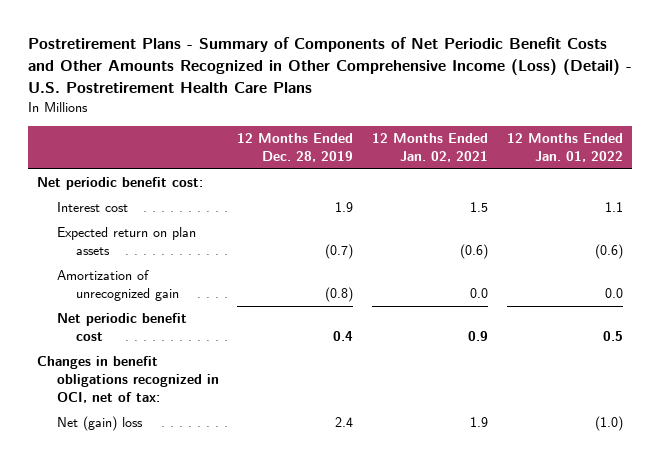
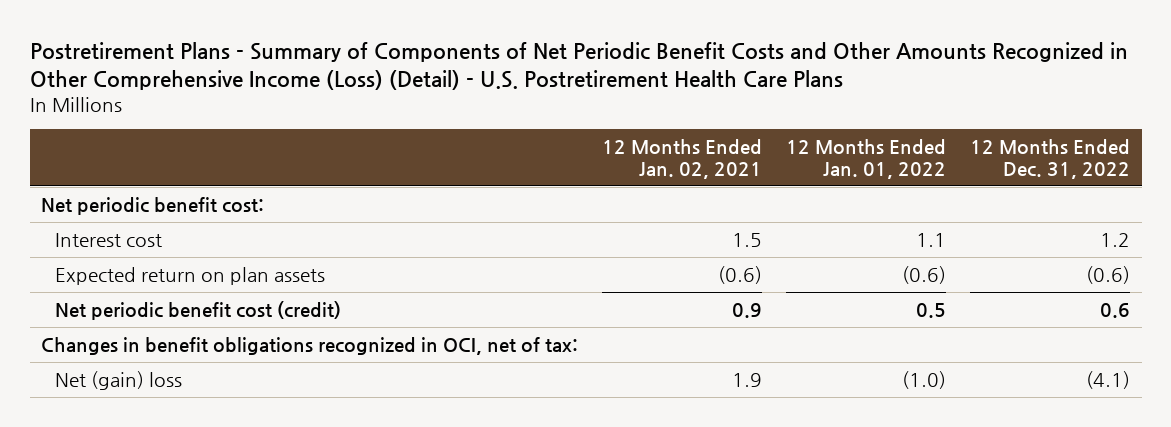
[237,133,354,163] 12 Months Ended Dec. 28, 2019 -> none
none -> [969,139,1130,179] 12 Months Ended Dec. 31, 2022
[56,270,180,302] Amortization of unrecognized gain -> none
[56,313,187,342] Net periodic benefit cost -> [54,300,341,320] Net periodic benefit cost (credit)

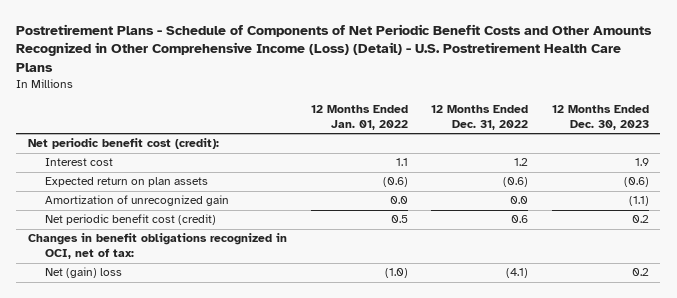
[29,41,1128,91] Postretirement Plans - Summary of Components of Net Periodic Benefit Costs and Other Amounts Recognized in Other Comprehensive Income (Loss) (Detail) - U.S. Postretirement Health Care Plans -> [16,23,653,72] Postretirement Plans - Schedule of Components of Net Periodic Benefit Costs and Other Amounts Recognized in Other Comprehensive Income (Loss) (Detail) - U.S. Postretirement Health Care Plans
[602,139,763,179] 12 Months Ended Jan. 02, 2021 -> none
none -> [551,104,649,131] 12 Months Ended Dec. 30, 2023
[41,196,265,215] Net periodic benefit cost: -> [27,138,219,150] Net periodic benefit cost (credit):
none -> [45,195,230,207] Amortization of unrecognized gain

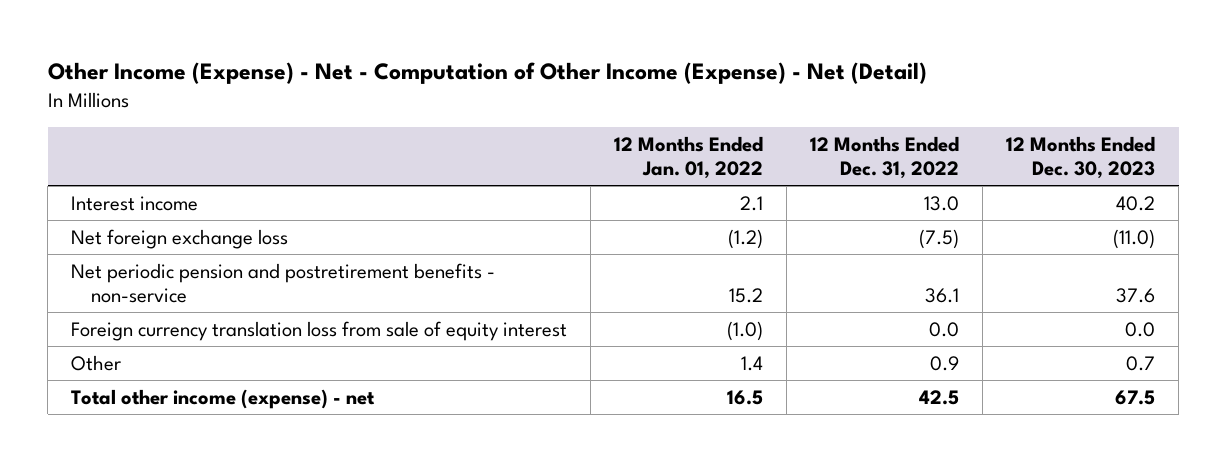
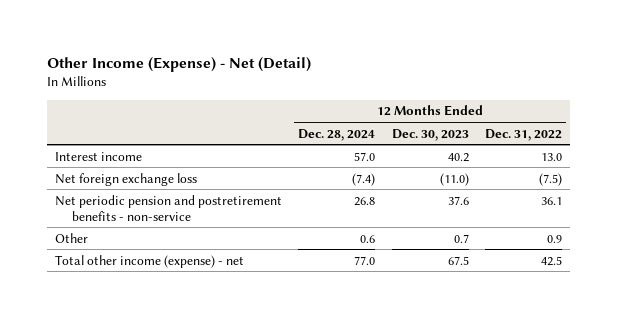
[47,62,927,85] Other Income (Expense) - Net - Computation of Other Income (Expense) - Net (Detail) -> [46,56,311,72] Other Income (Expense) - Net (Detail)
[614,135,764,179] 12 Months Ended Jan. 01, 2022 -> none
none -> [298,128,376,141] Dec. 28, 2024
[71,320,568,341] Foreign currency translation loss from sale of equity interest -> none

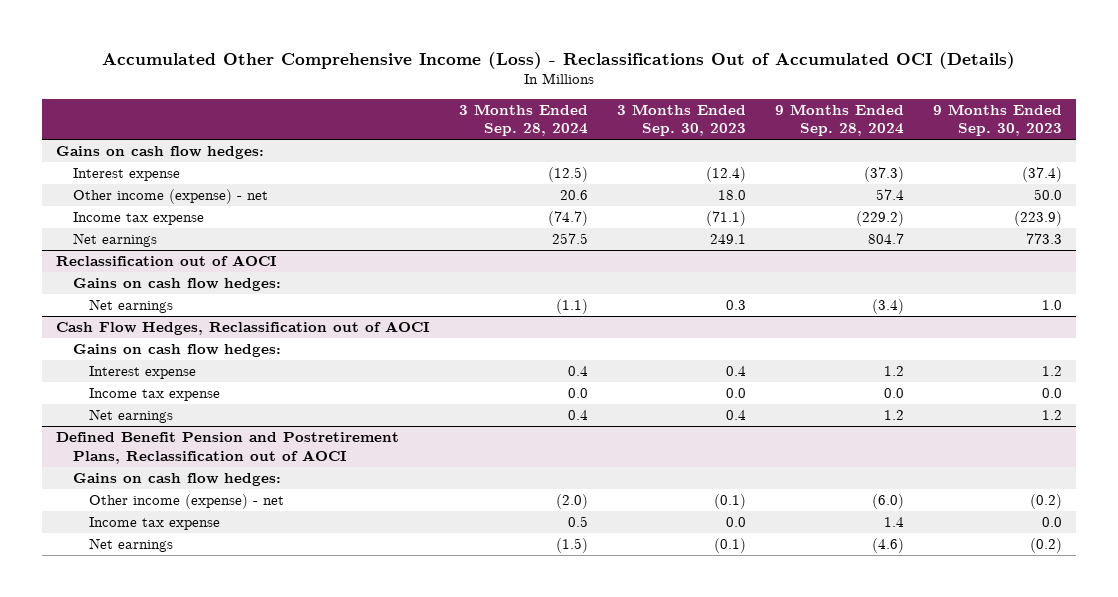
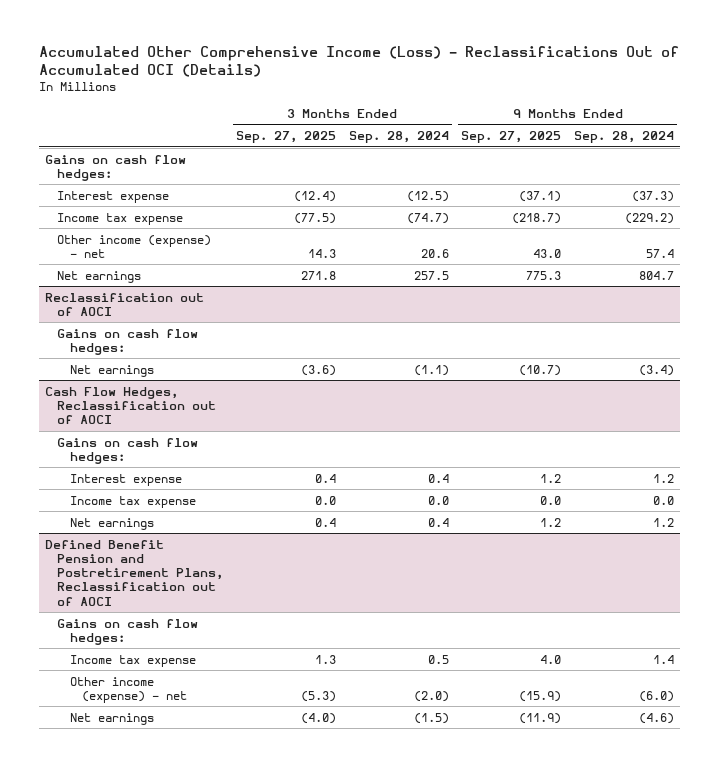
[617,104,747,137] 3 Months Ended Sep. 30, 2023 -> none
[932,104,1062,137] 9 Months Ended Sep. 30, 2023 -> none
none -> [236,131,337,144] Sep. 27, 2025
none -> [461,131,562,144] Sep. 27, 2025
[72,189,268,205] Other income (expense) - net -> [57,234,212,258] Other income (expense) - net
[89,494,285,510] Other income (expense) - net -> [69,676,188,703] Other income (expense) - net

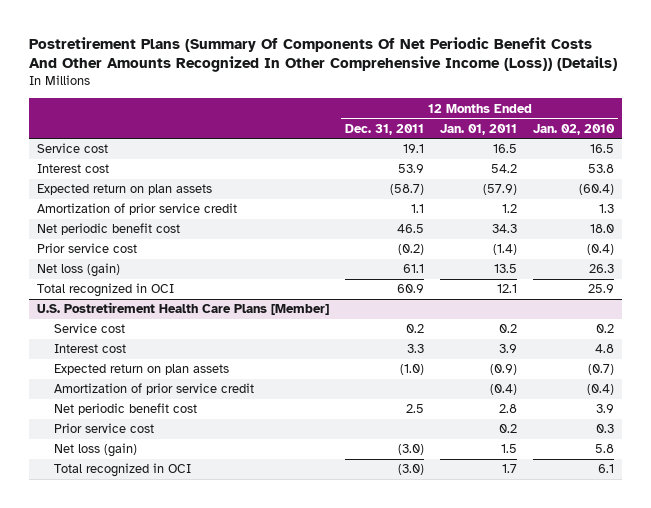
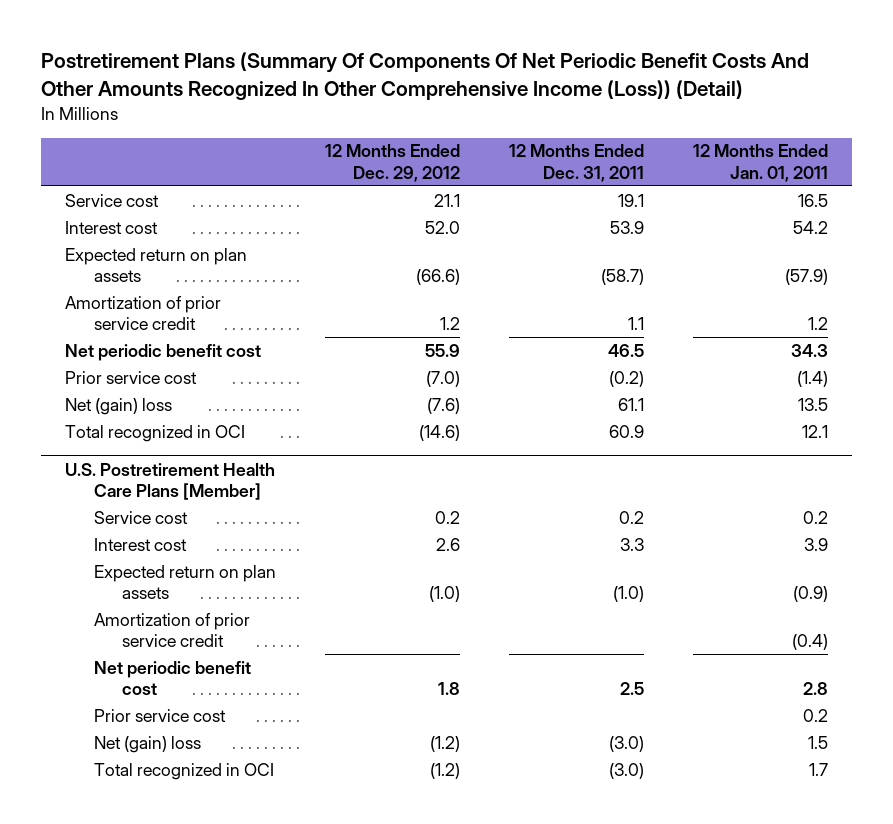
[28,36,617,73] Postretirement Plans (Summary Of Components Of Net Periodic Benefit Costs And Other Amounts Recognized In Other Comprehensive Income (Loss)) (Details) -> [40,52,809,100] Postretirement Plans (Summary Of Components Of Net Periodic Benefit Costs And Other Amounts Recognized In Other Comprehensive Income (Loss)) (Detail)
[533,123,616,135] Jan. 02, 2010 -> none
none -> [324,144,460,183] 12 Months Ended Dec. 29, 2012
[36,263,120,278] Net loss (gain) -> [65,397,173,415] Net (gain) loss
[54,443,138,458] Net loss (gain) -> [93,735,201,753] Net (gain) loss

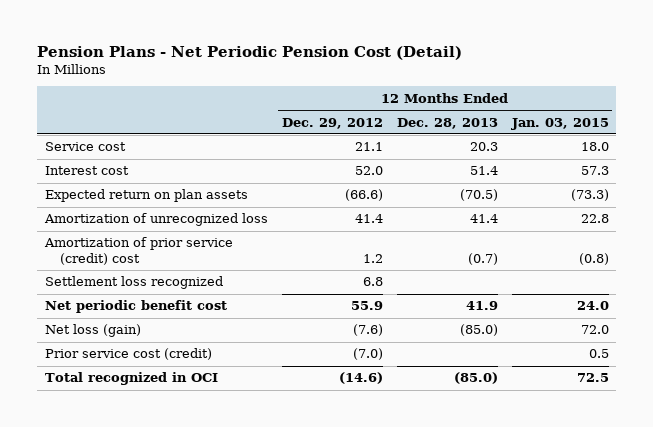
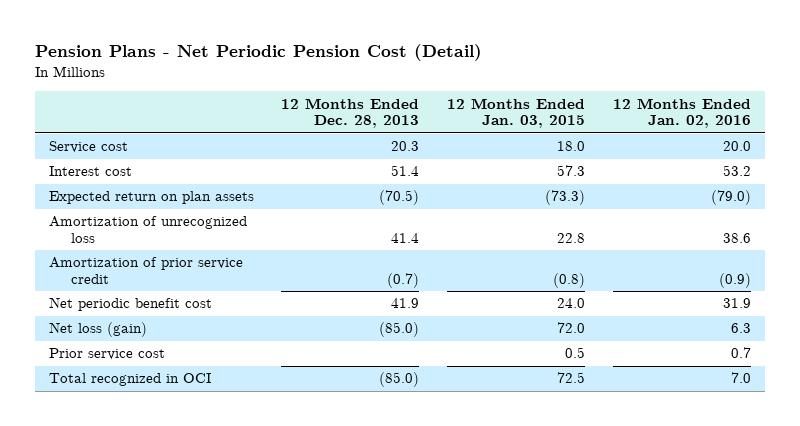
[281,117,383,129] Dec. 29, 2012 -> none
none -> [612,97,751,129] 12 Months Ended Jan. 02, 2016
[44,276,223,290] Settlement loss recognized -> none
[43,237,233,265] Amortization of prior service (credit) cost -> [48,257,243,285] Amortization of prior service credit
[44,348,212,361] Prior service cost (credit) -> [48,348,165,361] Prior service cost

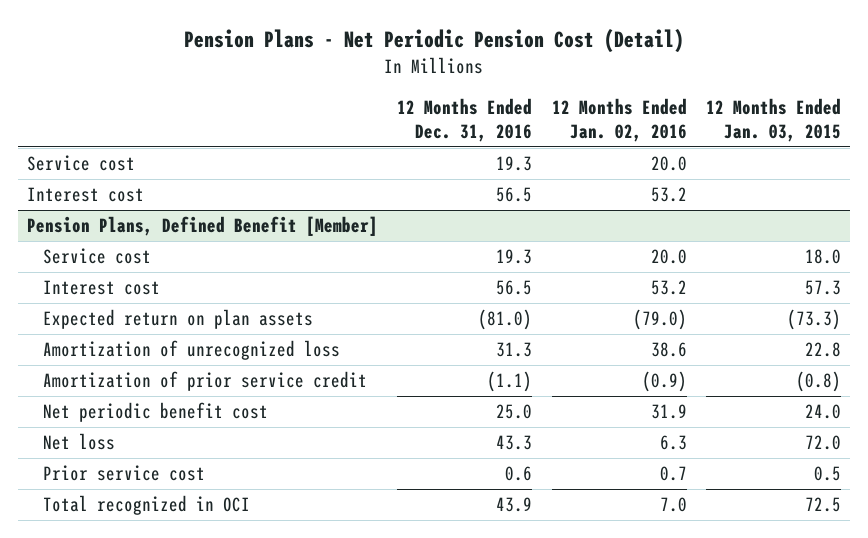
[281,97,420,129] 12 Months Ended Dec. 28, 2013 -> none
none -> [397,98,533,142] 12 Months Ended Dec. 31, 2016
none -> [27,155,136,172] Service cost
none -> [27,187,145,203] Interest cost
none -> [27,216,379,237] Pension Plans, Defined Benefit [Member]
[48,322,147,338] Net loss (gain) -> [43,433,116,451] Net loss

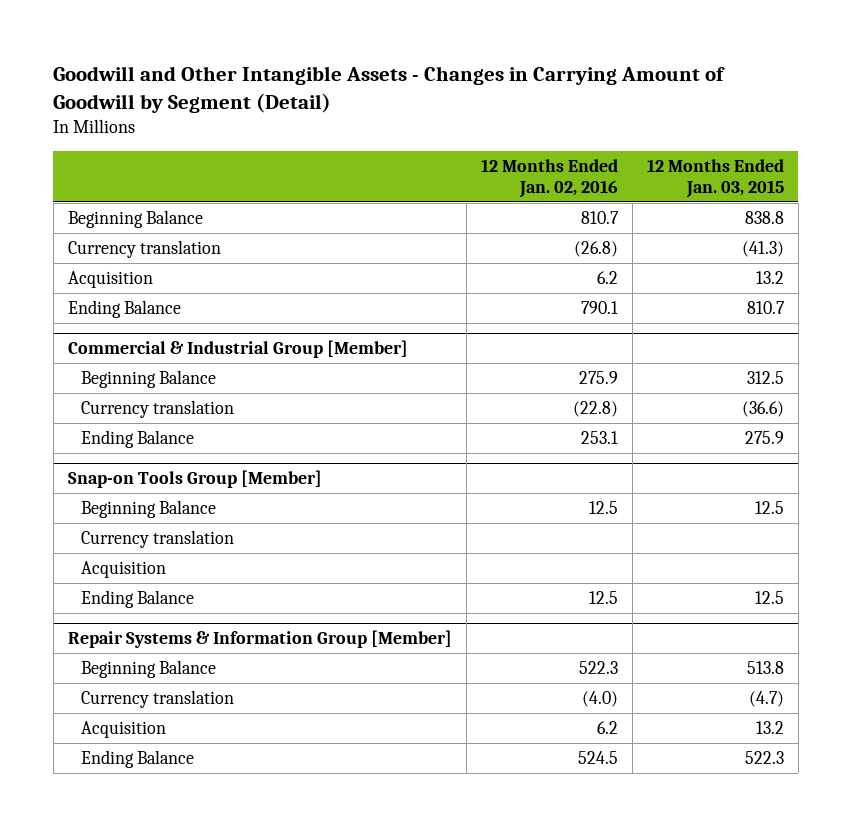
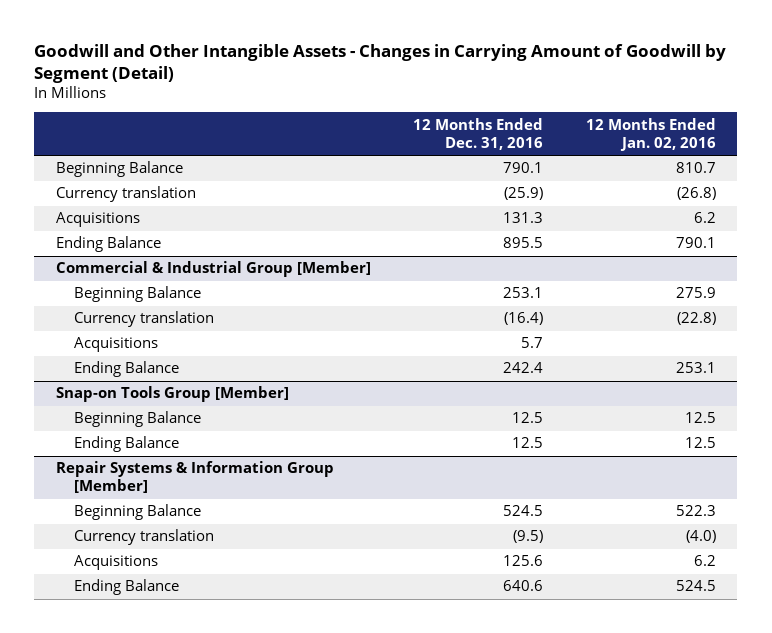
[646,158,784,198] 12 Months Ended Jan. 03, 2015 -> none
none -> [413,117,544,150] 12 Months Ended Dec. 31, 2016
[67,270,153,288] Acquisition -> [55,212,140,228] Acquisitions
none -> [73,337,158,353] Acquisitions
[80,529,234,548] Currency translation -> none
[80,560,166,578] Acquisition -> none
[80,720,166,738] Acquisition -> [73,555,158,571] Acquisitions

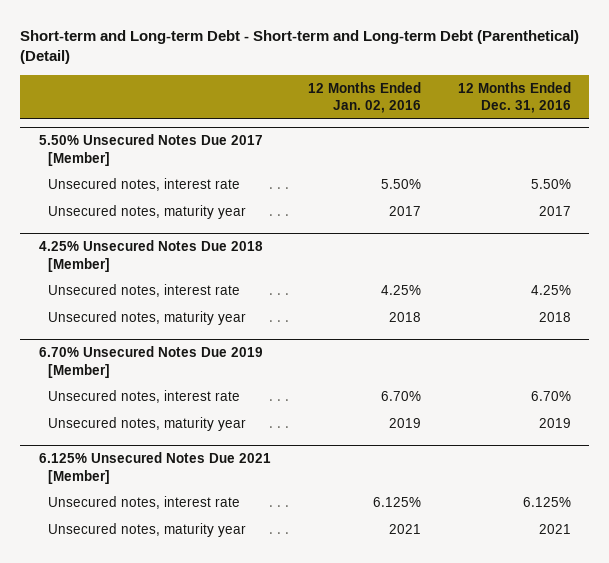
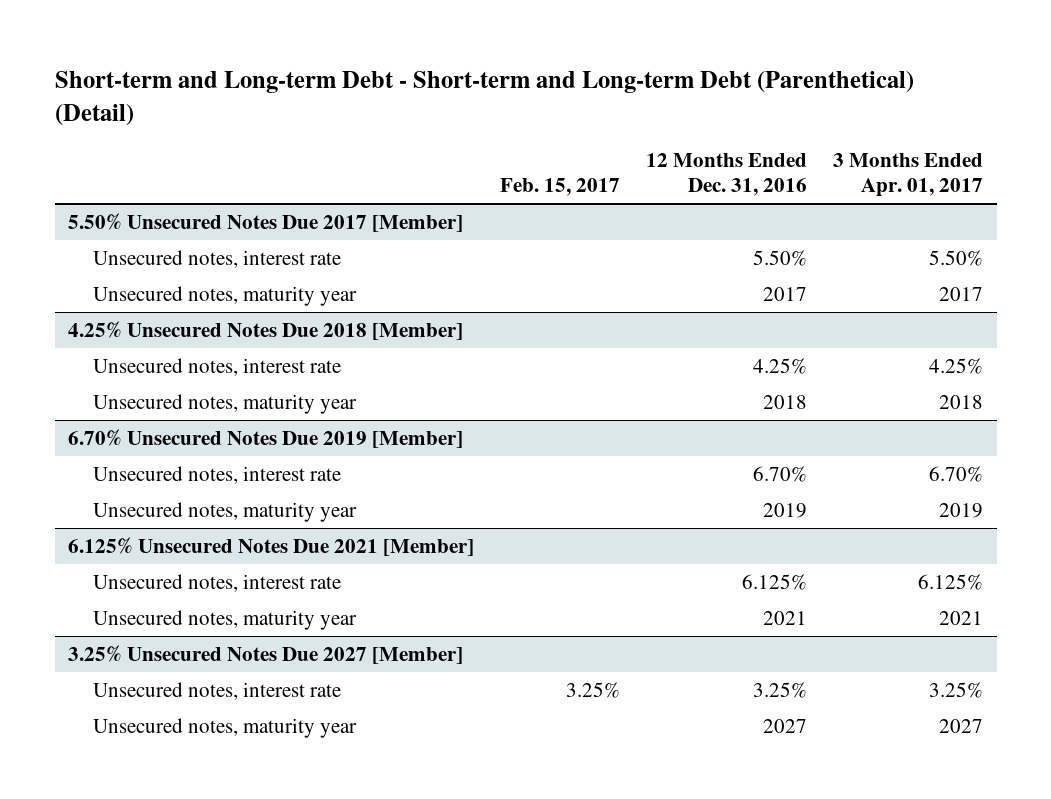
[307,81,421,113] 12 Months Ended Jan. 02, 2016 -> none
none -> [499,178,620,197] Feb. 15, 2017
none -> [833,152,984,198] 3 Months Ended Apr. 01, 2017
none -> [67,645,463,665] 3.25% Unsecured Notes Due 2027 [Member]
none -> [92,682,341,701] Unsecured notes, interest rate
none -> [92,718,357,739] Unsecured notes, maturity year

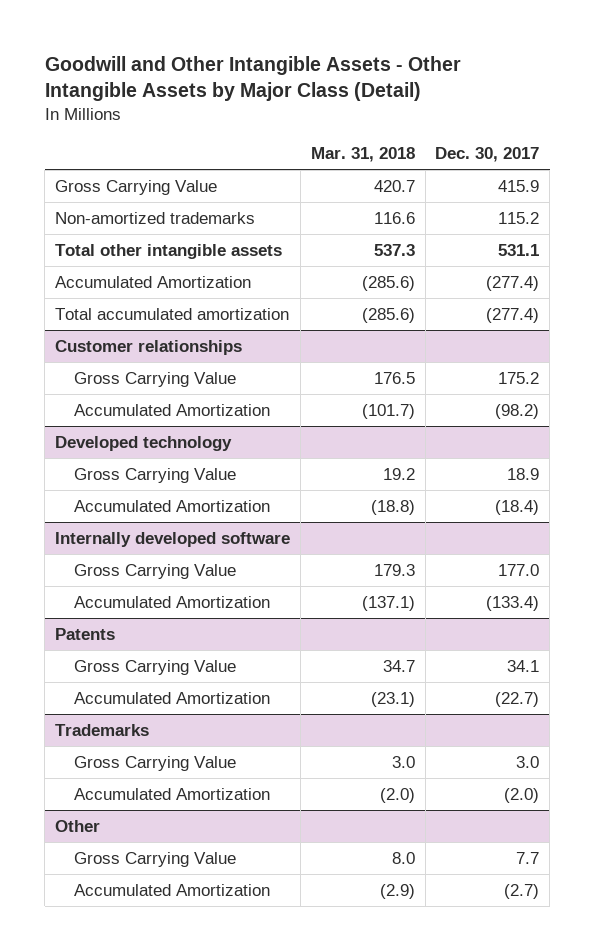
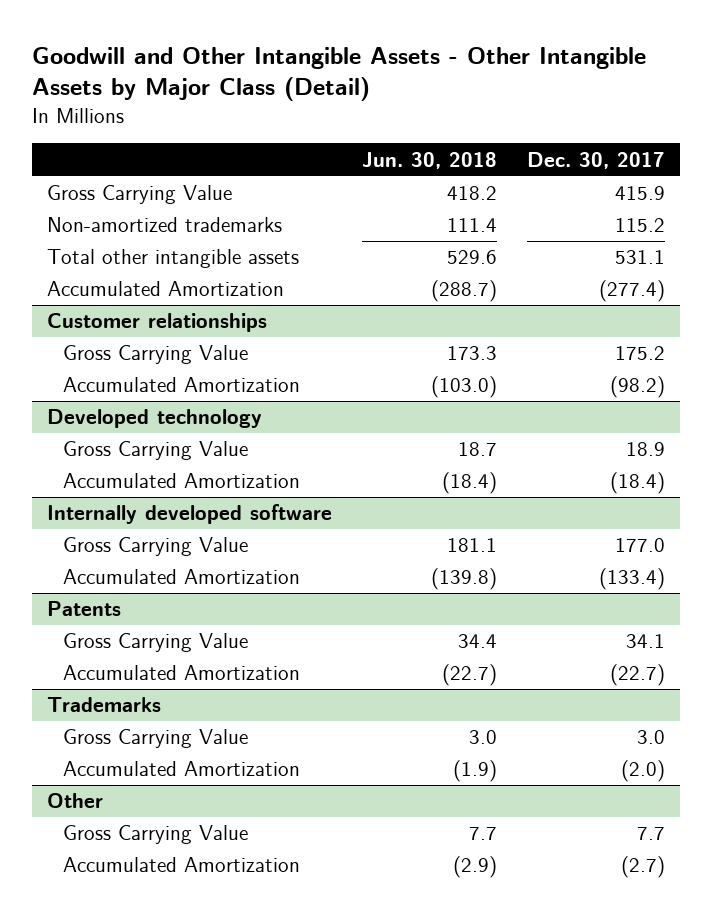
[310,146,415,162] Mar. 31, 2018 -> none
none -> [362,151,498,169] Jun. 30, 2018
[55,307,290,320] Total accumulated amortization -> none

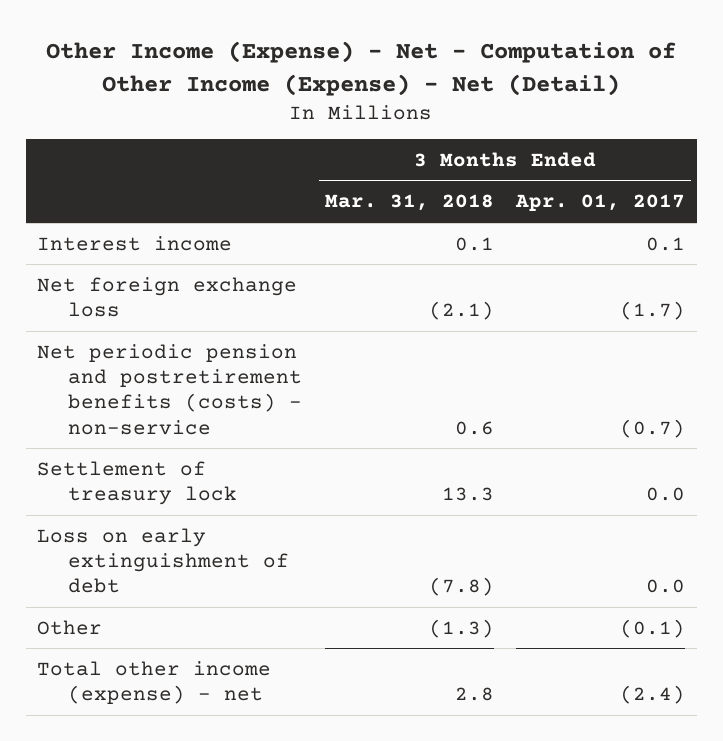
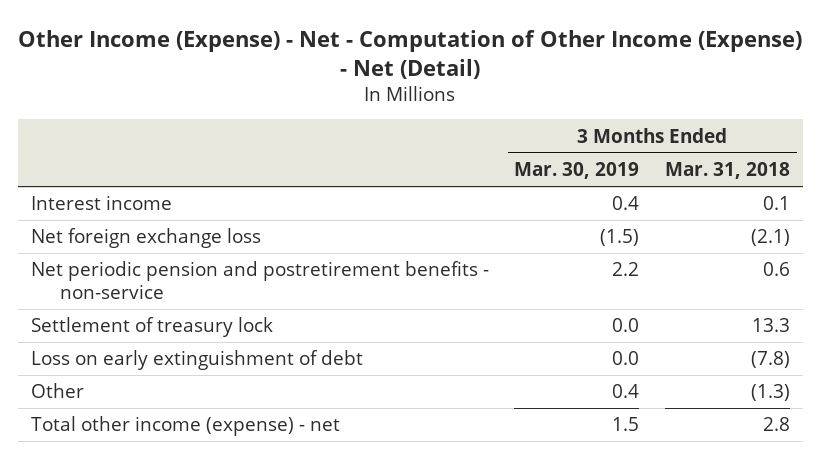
[515,194,686,212] Apr. 01, 2017 -> none
none -> [514,162,640,180] Mar. 30, 2019
[37,343,303,435] Net periodic pension and postretirement benefits (costs) - non-service -> [30,261,489,300] Net periodic pension and postretirement benefits - non-service

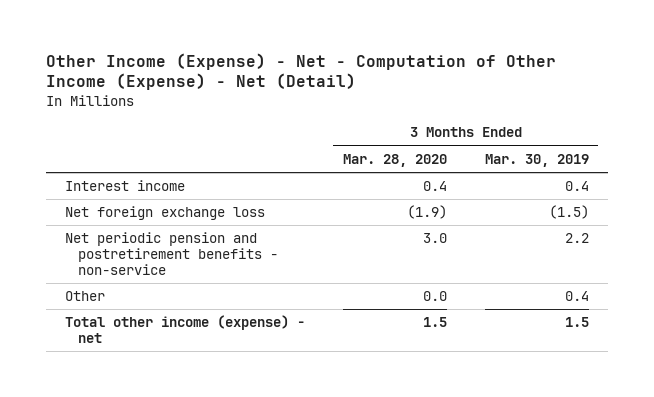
[665,162,791,180] Mar. 31, 2018 -> none
none -> [342,153,447,167] Mar. 28, 2020
[30,317,273,338] Settlement of treasury lock -> none
[30,350,363,371] Loss on early extinguishment of debt -> none

